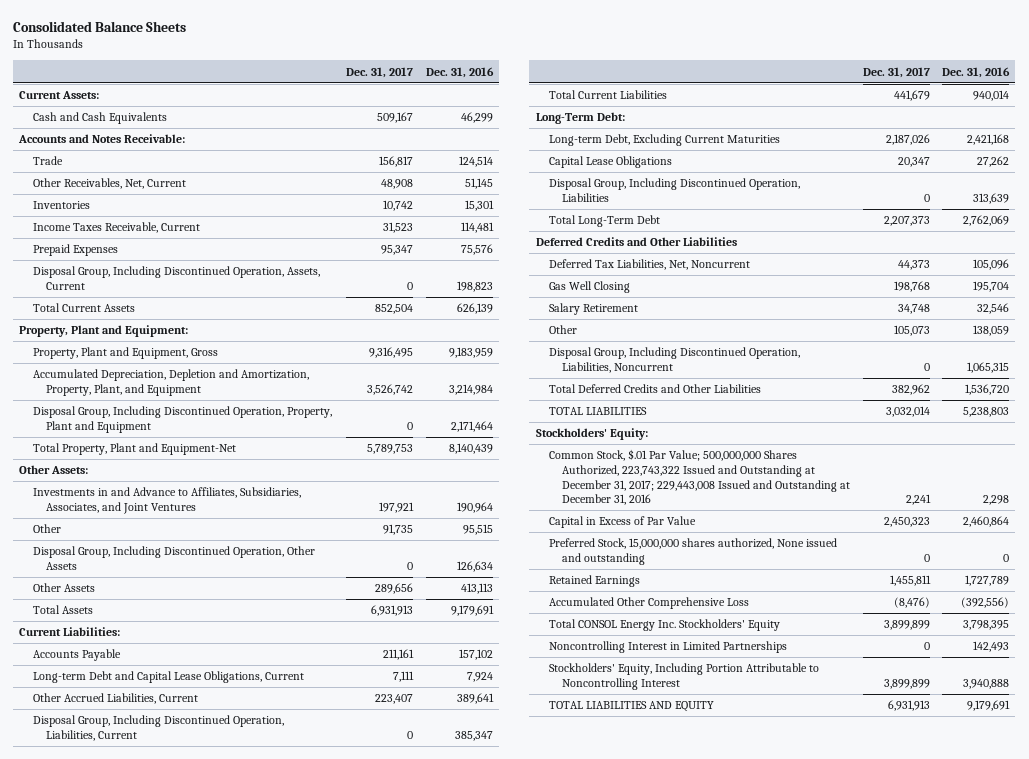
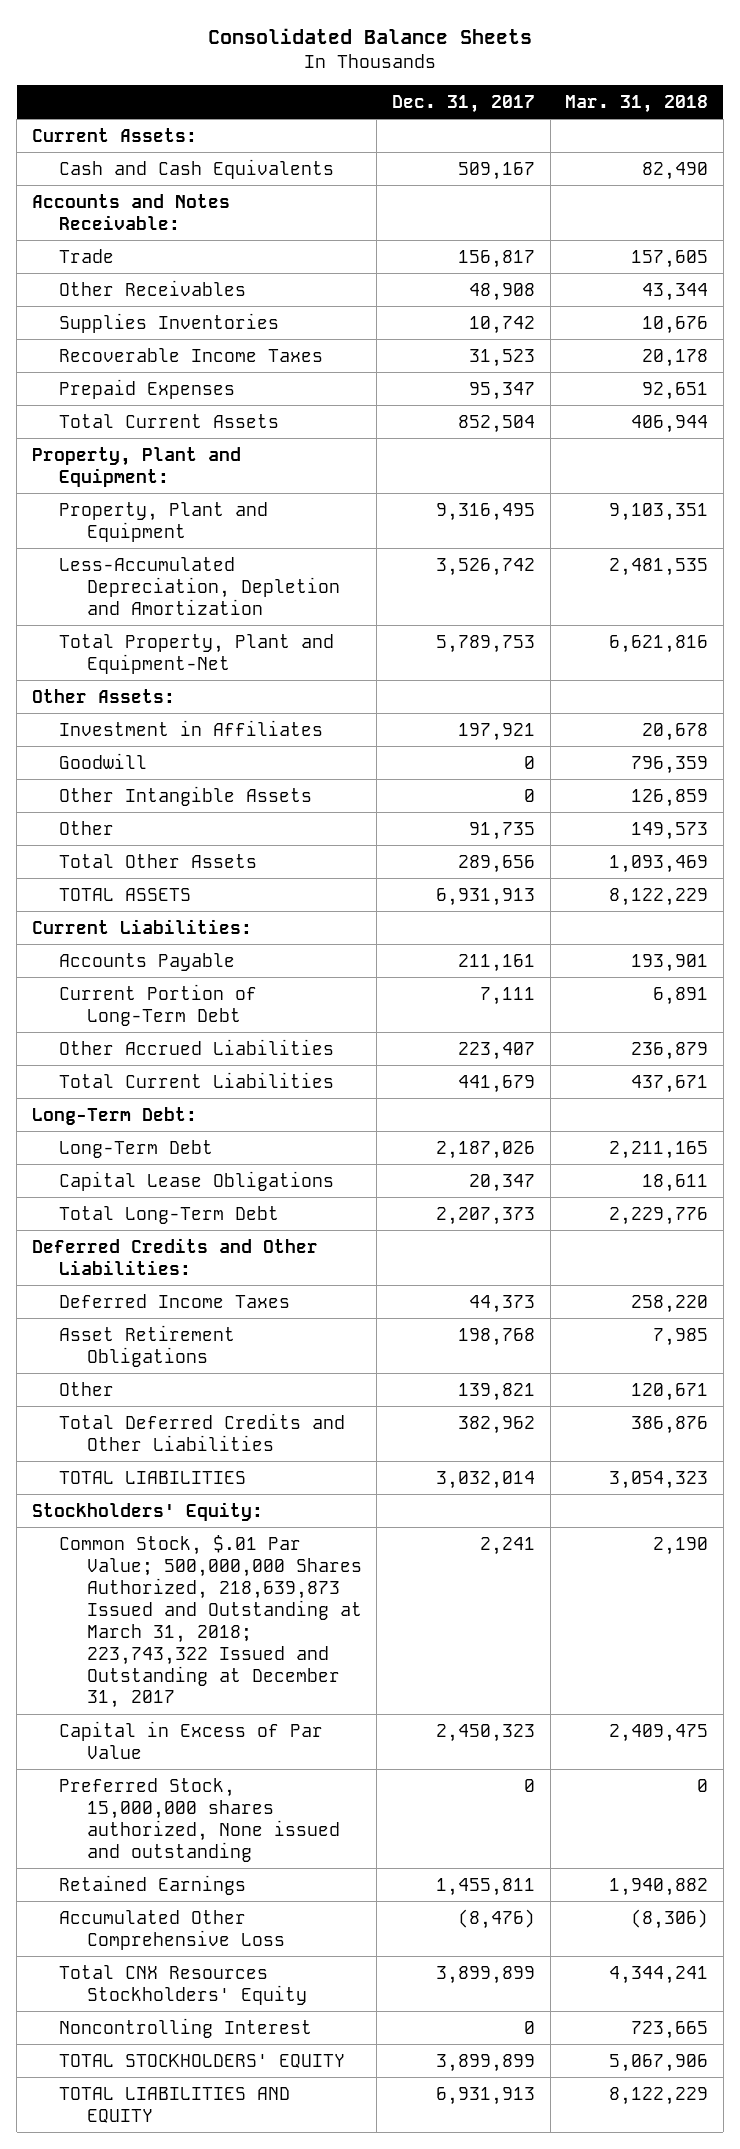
[425,66,494,78] Dec. 31, 2016 -> none
none -> [565,94,709,113] Mar. 31, 2018
[32,178,186,190] Other Receivables, Net, Current -> [59,279,247,296] Other Receivables
[32,201,90,210] Inventories -> [59,312,280,333] Supplies Inventories
[32,222,200,234] Income Taxes Receivable, Current -> [59,347,324,362] Recoverable Income Taxes
[32,266,320,290] Disposal Group, Including Discontinued Operation, Assets, Current -> none
[32,406,332,433] Disposal Group, Including Discontinued Operation, Property, Plant and Equipment -> none
[32,347,218,360] Property, Plant and Equipment, Gross -> [59,501,269,542] Property, Plant and Equipment
[32,369,309,396] Accumulated Depreciation, Depletion and Amortization, Property, Plant, and Equipment -> [59,556,340,615] Less-Accumulated Depreciation, Depletion and Amortization
[32,487,301,514] Investments in and Advance to Affiliates, Subsidiaries, Associates, and Joint Ventures -> [59,719,324,736] Investment in Affiliates
none -> [59,752,148,769] Goodwill
none -> [59,785,313,806] Other Intangible Assets
[32,546,315,570] Disposal Group, Including Discontinued Operation, Other Assets -> none
[32,583,95,593] Other Assets -> [59,853,258,868] Total Other Assets
[32,605,93,615] Total Assets -> [59,887,192,901] TOTAL ASSETS
[32,715,284,741] Disposal Group, Including Discontinued Operation, Liabilities, Current -> none
[32,671,304,684] Long-term Debt and Capital Lease Obligations, Current -> [59,983,258,1026] Current Portion of Long-Term Debt
[32,693,198,705] Other Accrued Liabilities, Current -> [59,1038,335,1055] Other Accrued Liabilities
[548,134,780,147] Long-term Debt, Excluding Current Maturities -> [59,1139,214,1158] Long-Term Debt
[548,178,800,202] Disposal Group, Including Discontinued Operation, Liabilities -> none
[548,303,638,316] Salary Retirement -> none
[548,347,800,373] Disposal Group, Including Discontinued Operation, Liabilities, Noncurrent -> none
[535,237,737,247] Deferred Credits and Other Liabilities -> [32,1237,319,1275] Deferred Credits and Other Liabilities:
[548,259,750,271] Deferred Tax Liabilities, Net, Noncurrent -> [59,1293,291,1308] Deferred Income Taxes
[548,281,630,294] Gas Well Closing -> [59,1324,236,1367] Asset Retirement Obligations
[893,325,930,337] 105,073 -> [458,1382,536,1401] 139,821
[548,449,851,506] Common Stock, $.01 Par Value; 500,000,000 Shares Authorized, 223,743,322 Issued and Outstanding at December 31, 2017; 229,443,008 Issued and Outstanding at December 31, 2016 -> [59,1534,362,1709] Common Stock, $.01 Par Value; 500,000,000 Shares Authorized, 218,639,873 Issued and Outstanding at March 31, 2018; 223,743,322 Issued and Outstanding at December 31, 2017
[548,619,780,632] Total CONSOL Energy Inc. Stockholders' Equity -> [59,1964,307,2005] Total CNX Resources Stockholders' Equity
[548,641,787,654] Noncontrolling Interest in Limited Partnerships -> [59,2017,313,2038] Noncontrolling Interest
[548,663,819,690] Stockholders' Equity, Including Portion Attributable to Noncontrolling Interest -> [59,2053,346,2068] TOTAL STOCKHOLDERS' EQUITY

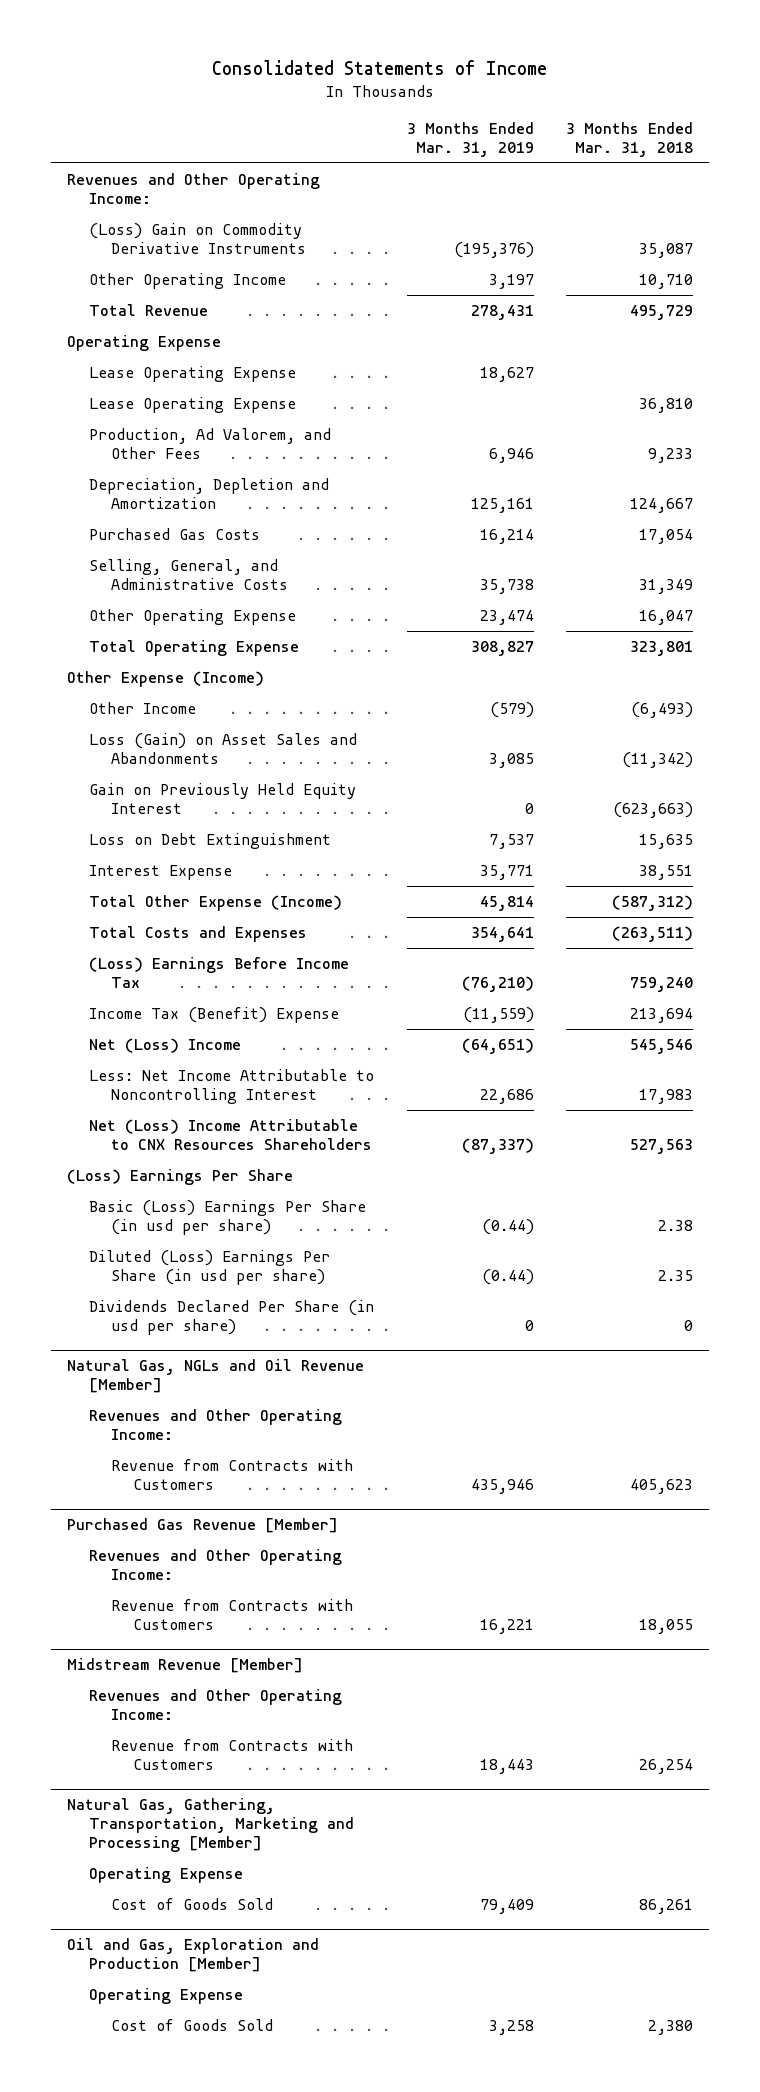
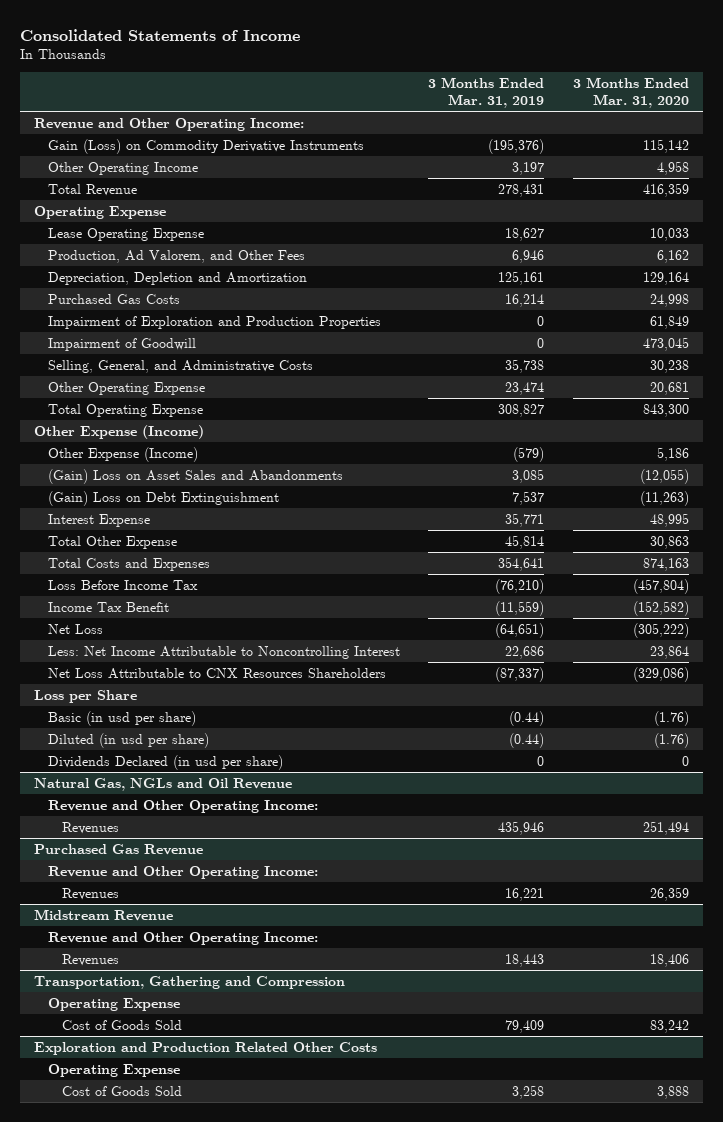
[566,121,694,157] 3 Months Ended Mar. 31, 2018 -> none
none -> [572,76,689,108] 3 Months Ended Mar. 31, 2020
[66,172,320,204] Revenues and Other Operating Income: -> [34,117,305,131] Revenue and Other Operating Income:
[88,222,306,254] (Loss) Gain on Commodity Derivative Instruments -> [47,138,364,154] Gain (Loss) on Commodity Derivative Instruments
[88,396,296,413] Lease Operating Expense -> none
none -> [47,315,381,329] Impairment of Exploration and Production Properties
none -> [47,337,196,351] Impairment of Goodwill
[88,782,356,814] Gain on Previously Held Equity Interest -> none
[88,701,196,714] Other Income -> [47,446,198,462] Other Expense (Income)
[88,732,357,764] Loss (Gain) on Asset Sales and Abandonments -> [47,468,343,484] (Gain) Loss on Asset Sales and Abandonments
[88,832,331,849] Loss on Debt Extinguishment -> [47,490,279,506] (Gain) Loss on Debt Extinguishment
[88,894,342,911] Total Other Expense (Income) -> [47,535,177,549] Total Other Expense
[88,956,349,988] (Loss) Earnings Before Income Tax -> [47,579,198,590] Loss Before Income Tax
[88,1006,339,1023] Income Tax (Benefit) Expense -> [47,601,169,612] Income Tax Benefit
[88,1037,241,1053] Net (Loss) Income -> [47,623,103,634] Net Loss
[88,1118,372,1150] Net (Loss) Income Attributable to CNX Resources Shareholders -> [47,667,386,679] Net Loss Attributable to CNX Resources Shareholders
[66,1168,293,1185] (Loss) Earnings Per Share -> [34,689,138,703] Loss per Share
[88,1199,366,1235] Basic (Loss) Earnings Per Share (in usd per share) -> [47,710,196,726] Basic (in usd per share)
[88,1249,330,1285] Diluted (Loss) Earnings Per Share (in usd per share) -> [47,732,209,748] Diluted (in usd per share)
[88,1299,374,1335] Dividends Declared Per Share (in usd per share) -> [47,754,283,770] Dividends Declared (in usd per share)
[66,1359,364,1394] Natural Gas, NGLs and Oil Revenue [Member] -> [34,777,293,791] Natural Gas, NGLs and Oil Revenue
[88,1408,342,1440] Revenues and Other Operating Income: -> [47,799,318,813] Revenue and Other Operating Income:
[110,1458,353,1490] Revenue from Contracts with Customers -> [61,821,119,834] Revenues
[66,1518,338,1534] Purchased Gas Revenue [Member] -> [34,843,204,855] Purchased Gas Revenue
[88,1548,342,1580] Revenues and Other Operating Income: -> [47,865,318,879] Revenue and Other Operating Income:
[110,1598,353,1630] Revenue from Contracts with Customers -> [61,887,119,900] Revenues
[66,1658,303,1674] Midstream Revenue [Member] -> [34,908,174,921] Midstream Revenue
[88,1688,342,1720] Revenues and Other Operating Income: -> [47,931,318,945] Revenue and Other Operating Income:
[110,1738,353,1770] Revenue from Contracts with Customers -> [61,953,119,966] Revenues
[66,1798,354,1853] Natural Gas, Gathering, Transportation, Marketing and Processing [Member] -> [34,975,346,989] Transportation, Gathering and Compression
[66,1938,319,1973] Oil and Gas, Exploration and Production [Member] -> [34,1041,378,1055] Exploration and Production Related Other Costs

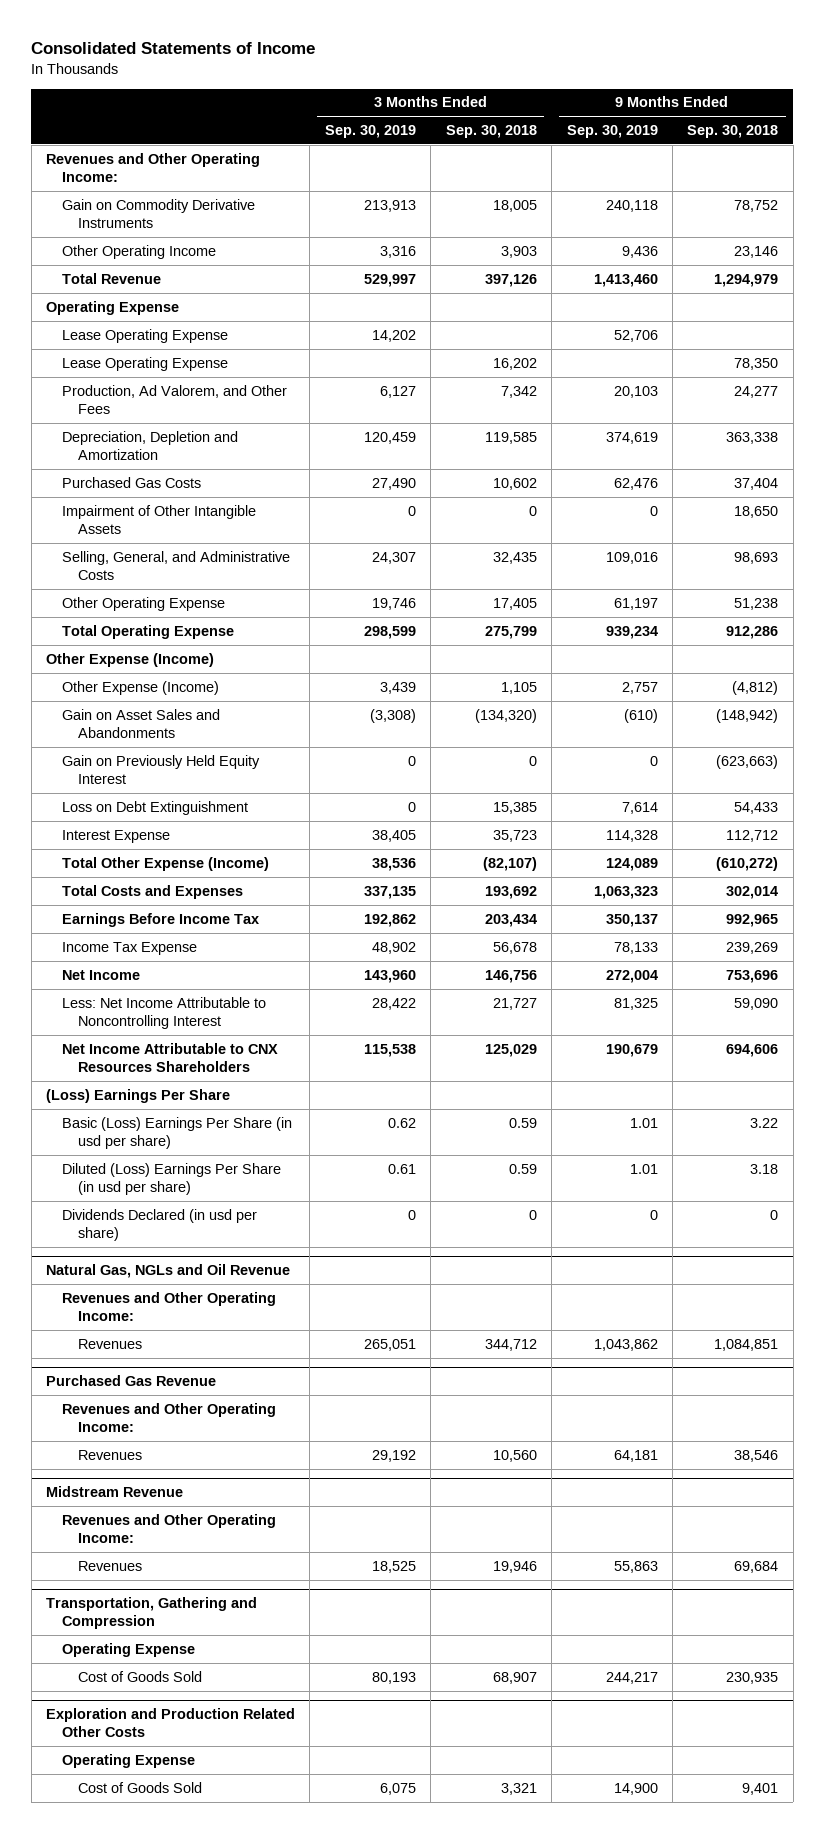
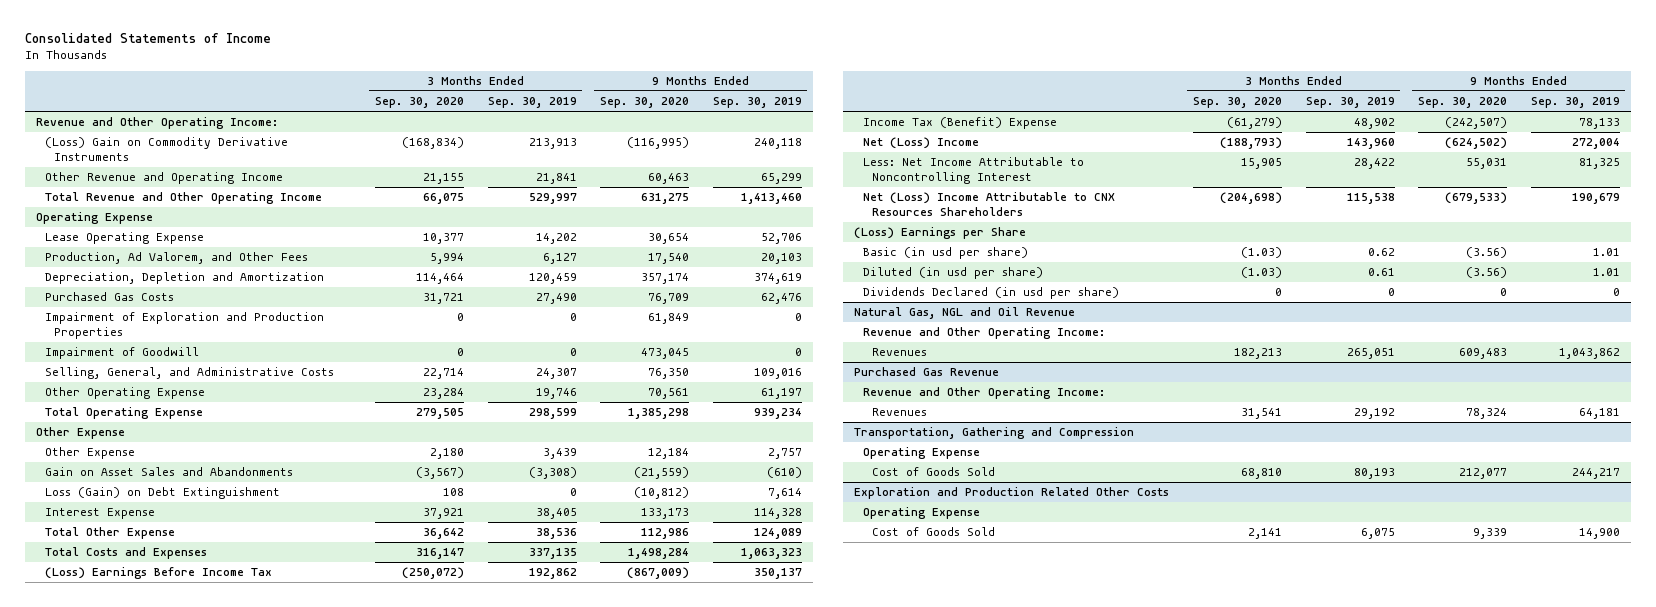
[445,124,537,138] Sep. 30, 2018 -> none
[687,124,779,138] Sep. 30, 2018 -> none
none -> [374,97,464,109] Sep. 30, 2020
none -> [600,97,690,109] Sep. 30, 2020
[45,152,260,182] Revenues and Other Operating Income: -> [36,117,279,130] Revenue and Other Operating Income:
[62,198,256,228] Gain on Commodity Derivative Instruments -> [45,137,289,161] (Loss) Gain on Commodity Derivative Instruments
[62,244,217,259] Other Operating Income -> [45,172,284,185] Other Revenue and Operating Income
[379,245,416,258] 3,316 -> [535,173,577,185] 21,841
[621,245,658,258] 9,436 -> [760,173,802,185] 65,299
[62,272,162,284] Total Revenue -> [45,192,323,205] Total Revenue and Other Operating Income
[62,356,229,371] Lease Operating Expense -> none
[62,504,257,534] Impairment of Other Intangible Assets -> none
none -> [45,312,325,339] Impairment of Exploration and Production Properties
none -> [45,347,200,360] Impairment of Goodwill
[45,652,214,667] Other Expense (Income) -> [36,427,126,440] Other Expense
[62,680,220,695] Other Expense (Income) -> [45,447,136,460] Other Expense
[62,754,261,784] Gain on Previously Held Equity Interest -> none
[62,800,249,815] Loss on Debt Extinguishment -> [45,487,281,500] Loss (Gain) on Debt Extinguishment
[62,856,270,871] Total Other Expense (Income) -> [45,527,176,540] Total Other Expense
[62,912,260,927] Earnings Before Income Tax -> [45,567,273,580] (Loss) Earnings Before Income Tax
[62,941,198,955] Income Tax Expense -> [863,117,1058,130] Income Tax (Benefit) Expense
[62,969,141,980] Net Income -> [863,137,980,150] Net (Loss) Income
[62,1042,279,1072] Net Income Attributable to CNX Resources Shareholders -> [863,192,1116,216] Net (Loss) Income Attributable to CNX Resources Shareholders
[45,1088,230,1103] (Loss) Earnings Per Share -> [854,227,1027,240] (Loss) Earnings per Share
[62,1116,293,1149] Basic (Loss) Earnings Per Share (in usd per share) -> [863,247,1029,260] Basic (in usd per share)
[62,1162,282,1195] Diluted (Loss) Earnings Per Share (in usd per share) -> [863,267,1044,280] Diluted (in usd per share)
[45,1263,290,1278] Natural Gas, NGLs and Oil Revenue -> [854,307,1076,320] Natural Gas, NGL and Oil Revenue
[62,1291,277,1321] Revenues and Other Operating Income: -> [863,327,1106,340] Revenue and Other Operating Income:
[62,1402,277,1432] Revenues and Other Operating Income: -> [863,387,1106,400] Revenue and Other Operating Income:
[45,1485,183,1497] Midstream Revenue -> none
[62,1513,277,1543] Revenues and Other Operating Income: -> none
[78,1560,143,1571] Revenues -> none

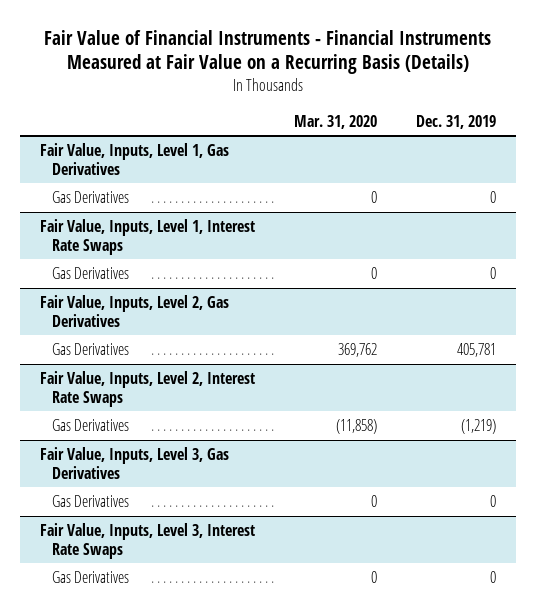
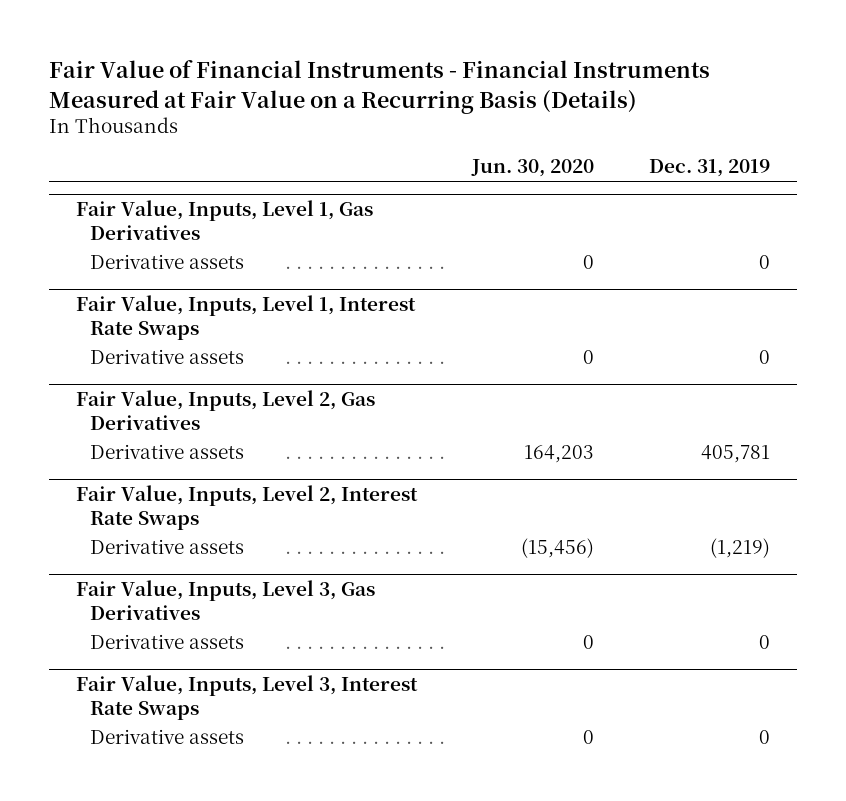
[294,114,378,129] Mar. 31, 2020 -> none
none -> [471,159,595,178] Jun. 30, 2020
[51,190,129,203] Gas Derivatives -> [90,254,245,270] Derivative assets
[51,266,129,279] Gas Derivatives -> [90,349,245,365] Derivative assets
[51,342,129,355] Gas Derivatives -> [90,444,245,460] Derivative assets
[51,418,129,431] Gas Derivatives -> [90,539,245,555] Derivative assets
[51,494,129,507] Gas Derivatives -> [90,634,245,650] Derivative assets
[51,570,129,583] Gas Derivatives -> [90,729,245,745] Derivative assets

